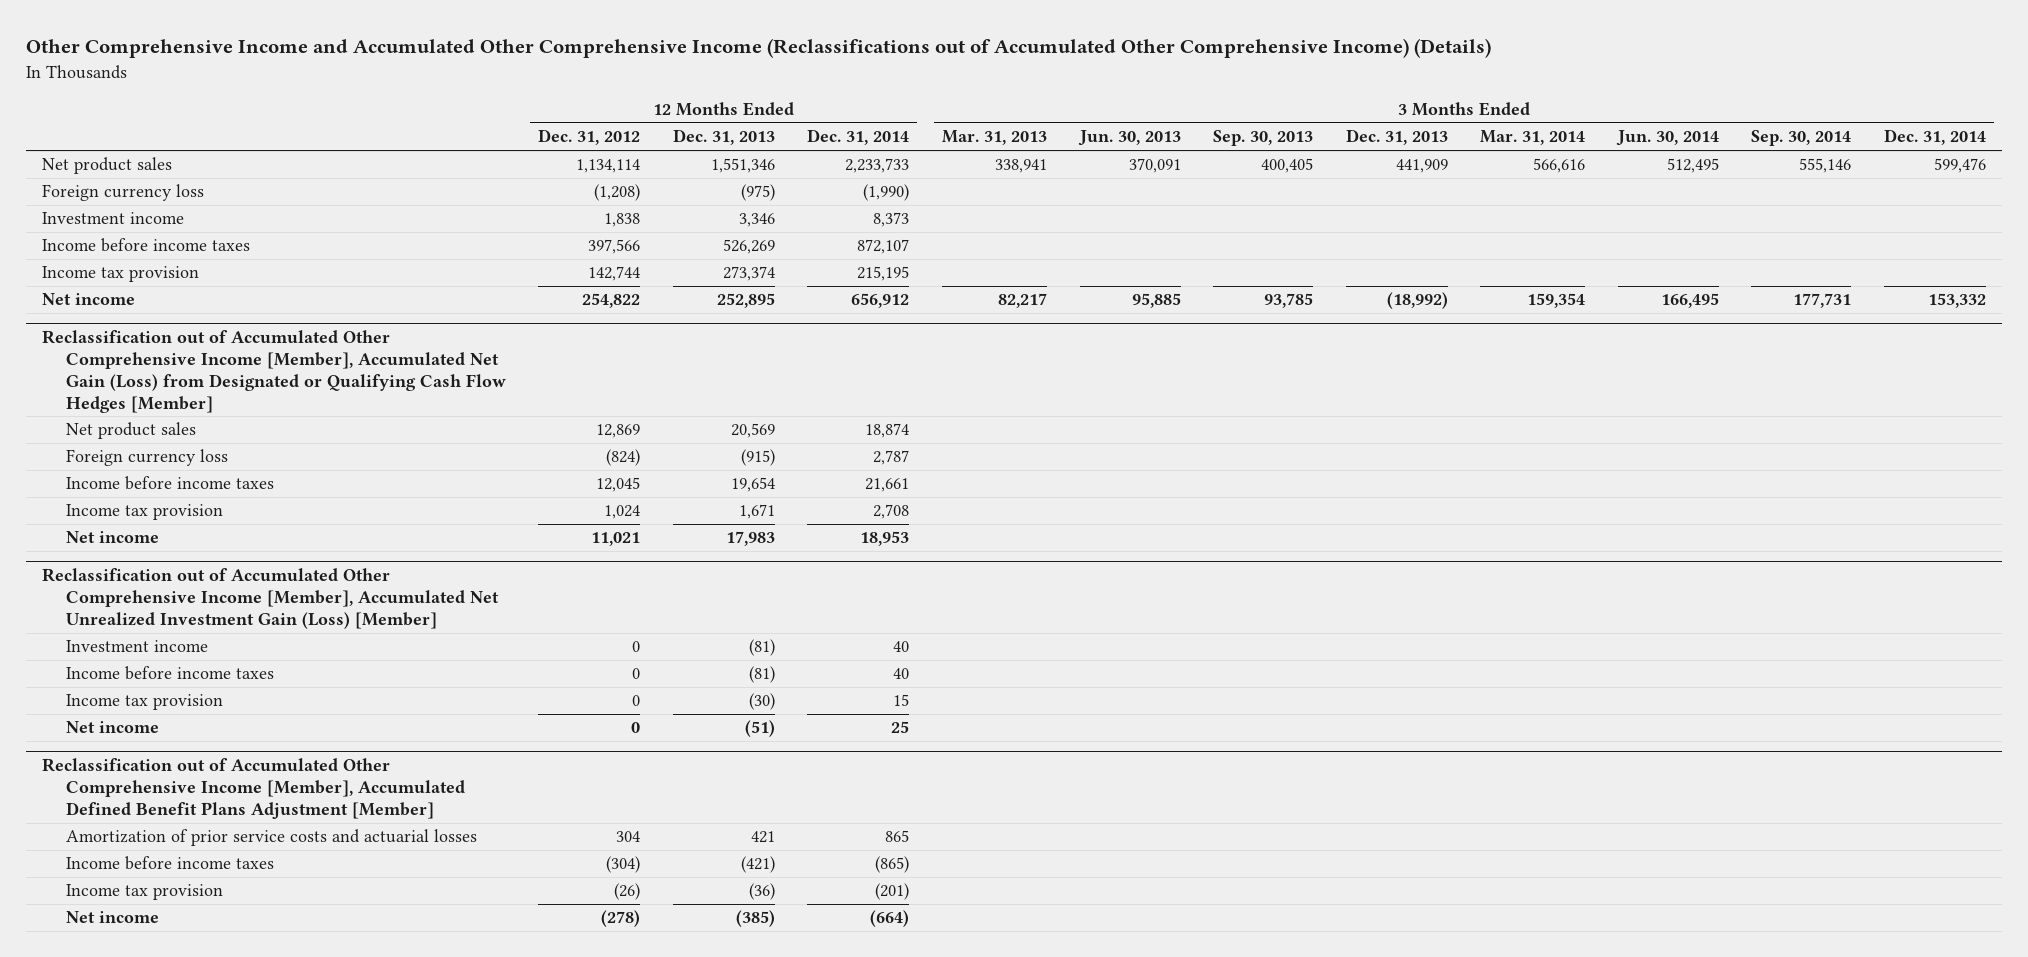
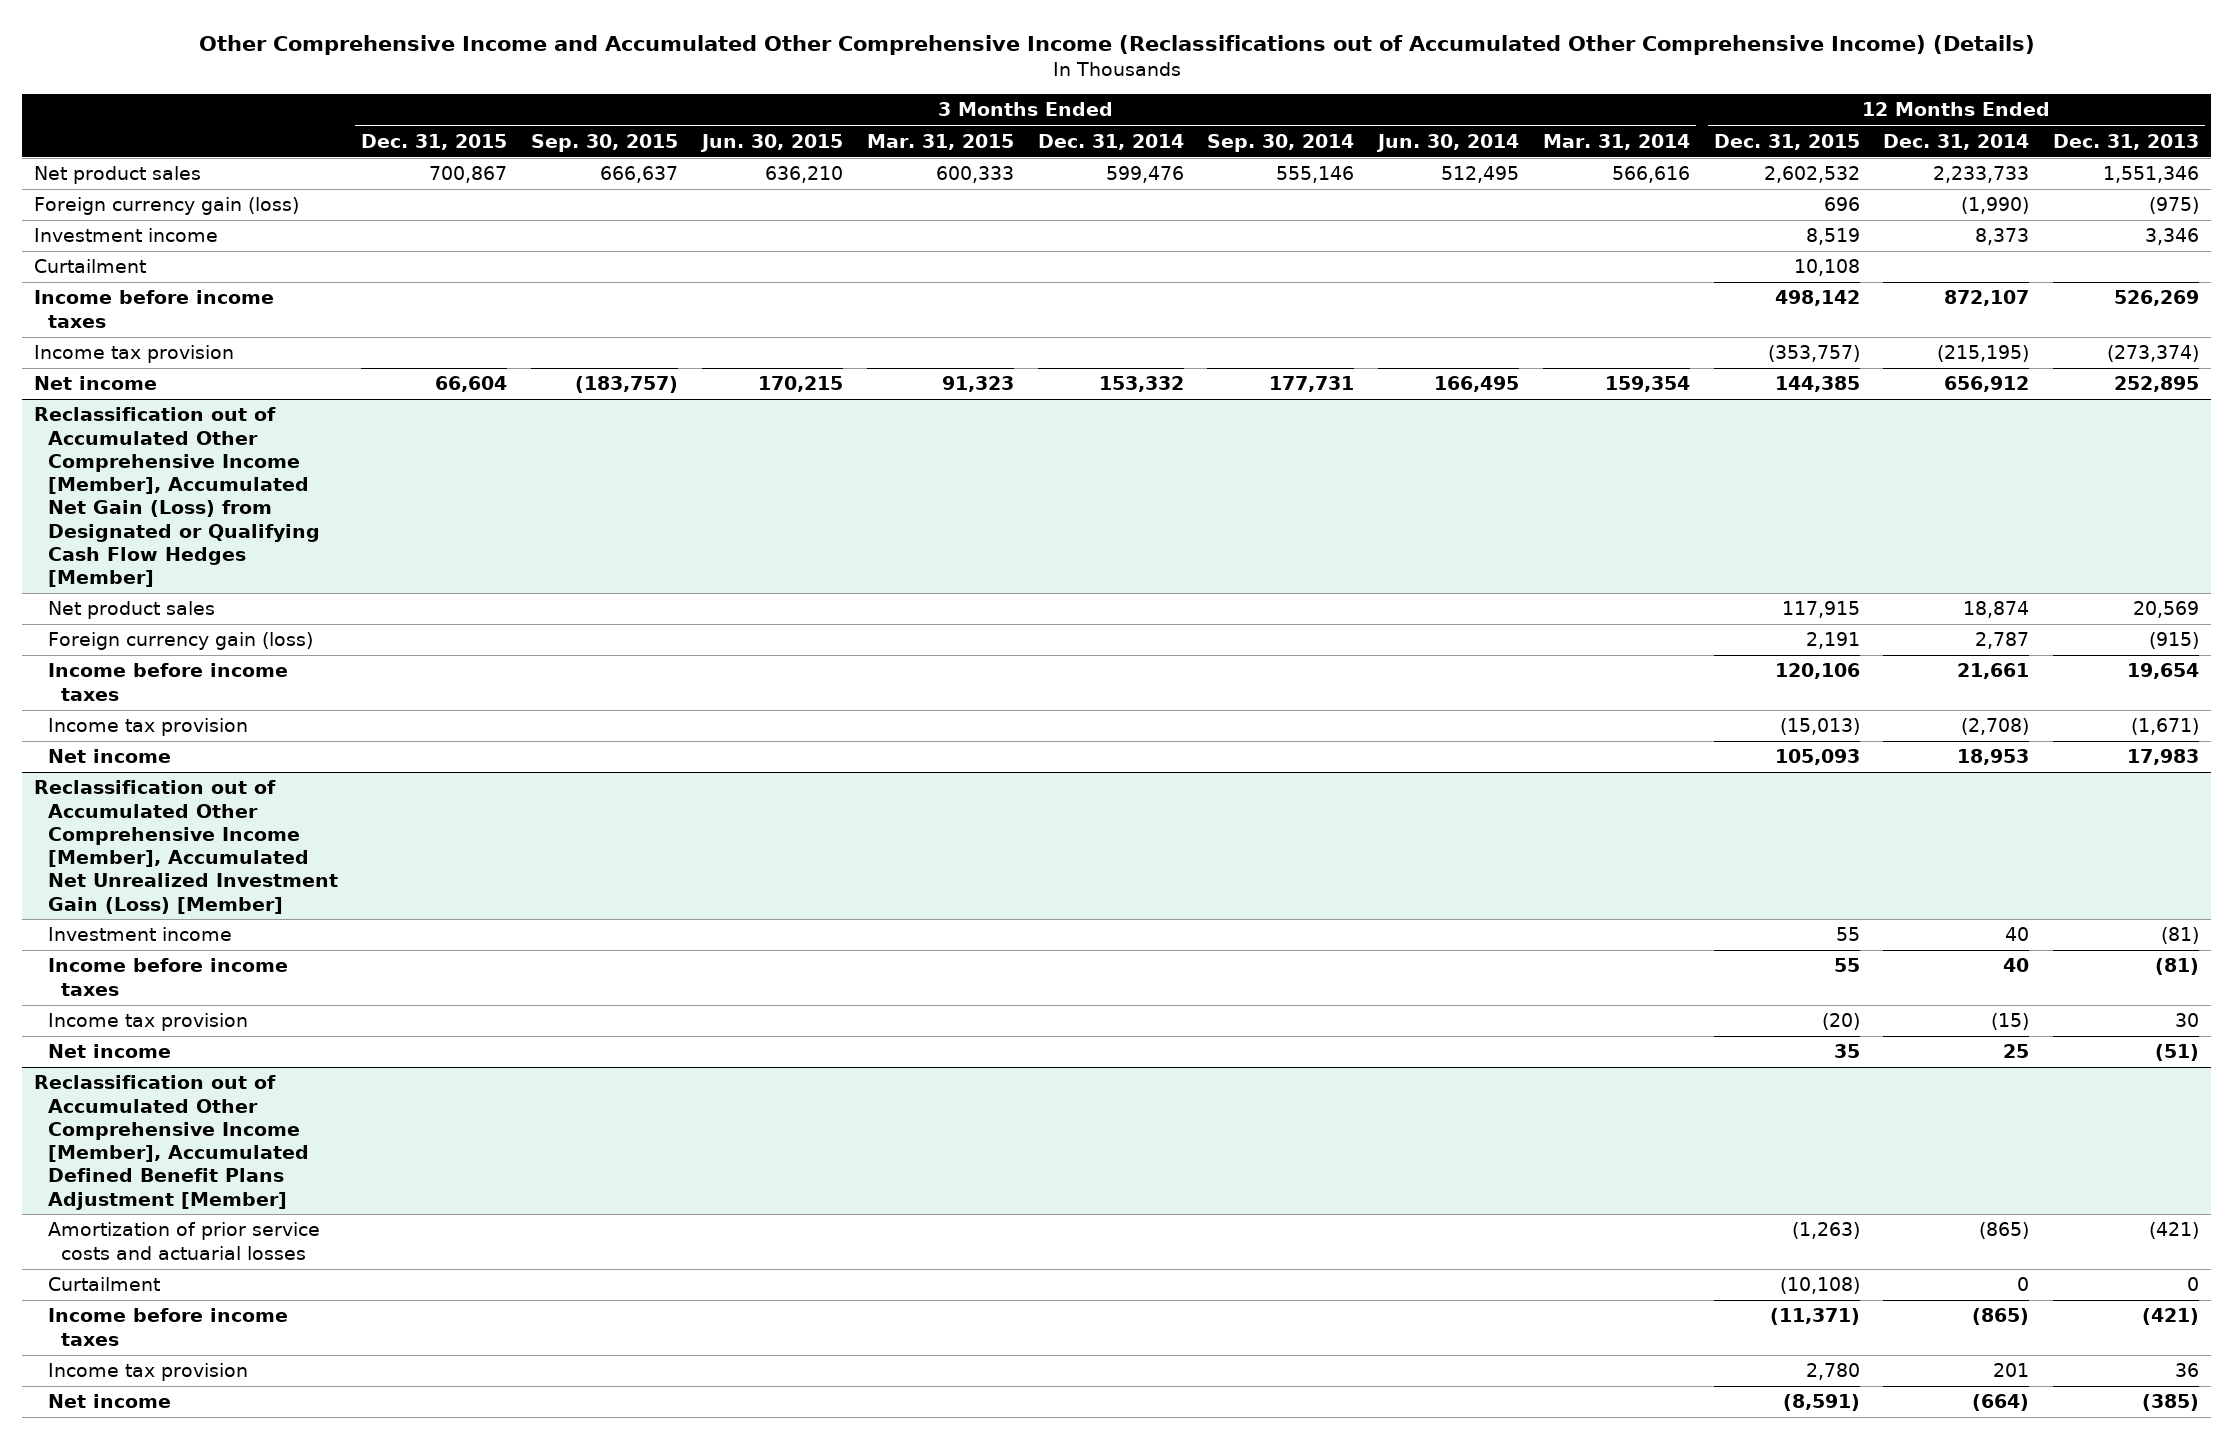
[538,129,641,146] Dec. 31, 2012 -> none
[941,130,1047,146] Mar. 31, 2013 -> none
[1077,130,1181,147] Jun. 30, 2013 -> none
[1213,130,1314,147] Sep. 30, 2013 -> none
[1345,129,1448,146] Dec. 31, 2013 -> none
none -> [361,133,508,150] Dec. 31, 2015
none -> [531,133,679,152] Sep. 30, 2015
none -> [699,133,843,152] Jun. 30, 2015
none -> [866,133,1014,150] Mar. 31, 2015
none -> [1713,133,1860,150] Dec. 31, 2015
[41,184,204,202] Foreign currency loss -> [33,197,299,216] Foreign currency gain (loss)
none -> [33,259,146,274] Curtailment
[722,266,775,282] 273,374 -> [2107,345,2200,363] (273,374)
[857,266,910,282] 215,195 -> [1937,345,2030,363] (215,195)
[65,449,228,467] Foreign currency loss -> [47,632,313,651] Foreign currency gain (loss)
[738,504,775,520] 1,671 -> [2131,718,2200,736] (1,671)
[873,504,910,520] 2,708 -> [1961,718,2030,736] (2,708)
[748,693,775,711] (30) -> [2175,1013,2200,1028] 30
[893,694,910,707] 15 -> [1991,1013,2030,1031] (15)
[750,831,775,844] 421 -> [2149,1222,2200,1240] (421)
[885,830,910,843] 865 -> [1979,1222,2030,1240] (865)
none -> [47,1277,160,1292] Curtailment
[748,883,775,901] (36) -> [2175,1363,2200,1378] 36
[875,883,910,901] (201) -> [1993,1363,2030,1378] 201

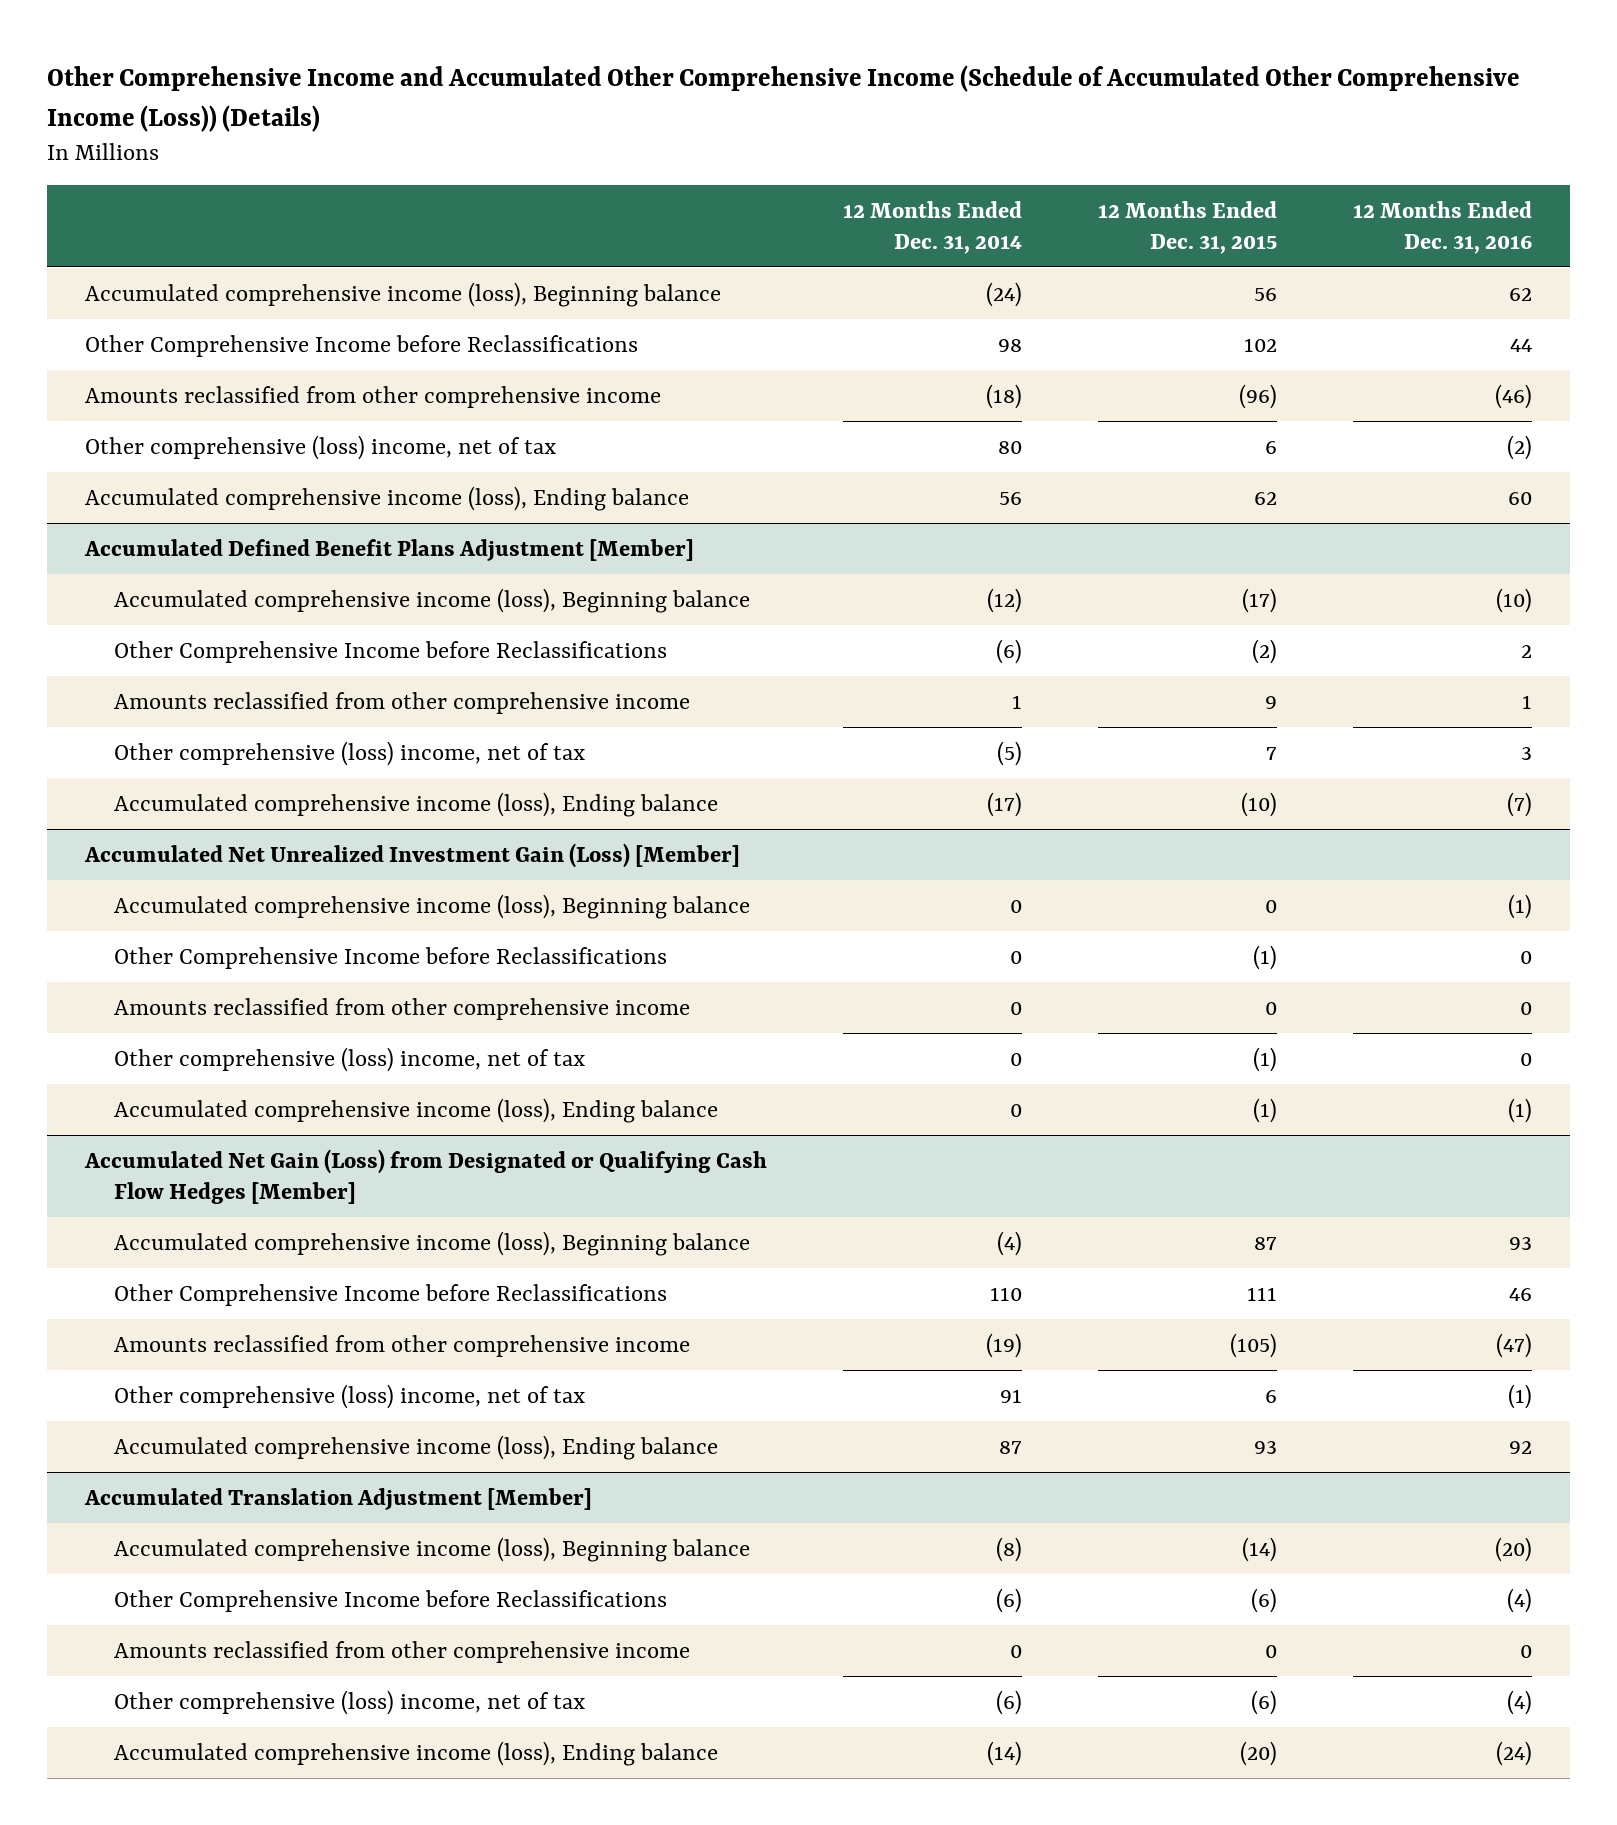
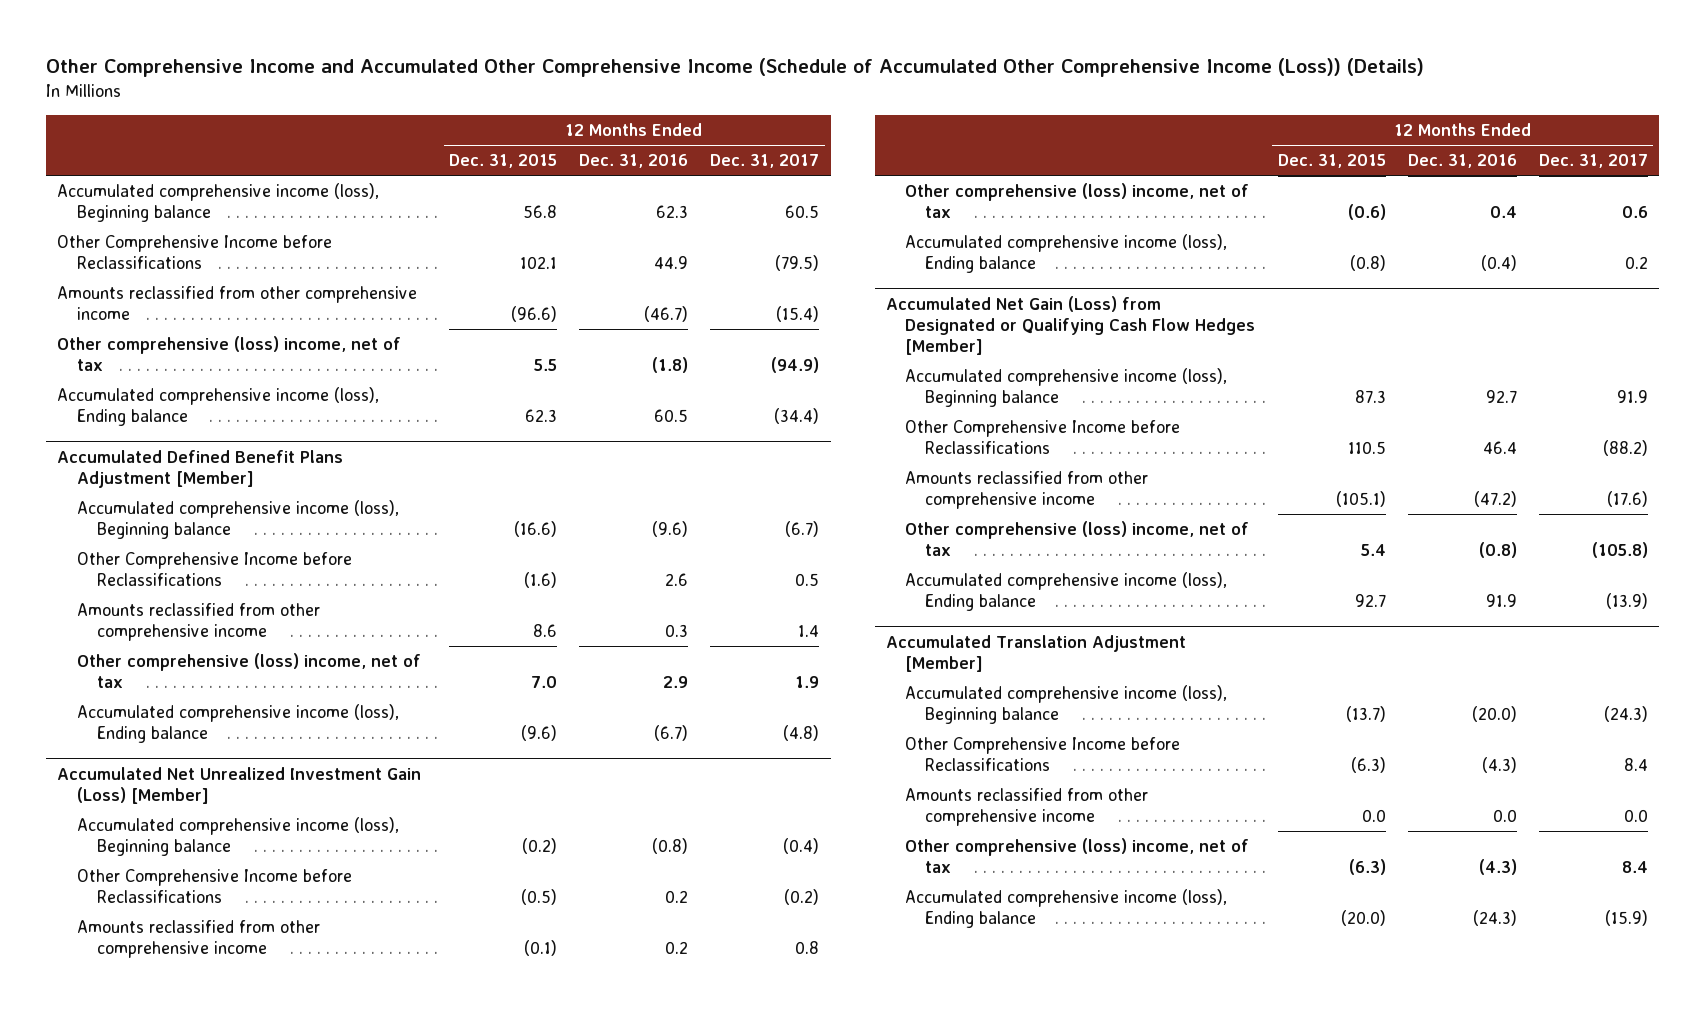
[842,200,1022,254] 12 Months Ended Dec. 31, 2014 -> none
none -> [710,154,820,169] Dec. 31, 2017
[1253,287,1277,301] 56 -> [523,205,558,219] 56.8
[1508,287,1532,301] 62 -> [656,205,689,219] 62.3
[1243,337,1277,352] 102 -> [520,256,558,270] 102.1
[1509,338,1532,352] 44 -> [654,256,689,270] 44.9
[1238,383,1277,409] (96) -> [511,306,558,323] (96.6)
[1494,383,1532,409] (46) -> [644,306,689,323] (46.7)
[1264,440,1277,454] 6 -> [534,359,558,372] 5.5
[1506,434,1532,460] (2) -> [652,357,689,374] (1.8)
[1253,491,1277,505] 62 -> [525,409,558,423] 62.3
[1507,491,1532,505] 60 -> [654,409,689,423] 60.5
[1241,587,1277,613] (17) -> [514,521,558,538] (16.6)
[1495,587,1532,613] (10) -> [652,521,689,538] (9.6)
[1251,638,1277,664] (2) -> [524,572,558,589] (1.6)
[1520,644,1532,658] 2 -> [665,573,689,587] 2.6
[1264,695,1277,709] 9 -> [533,624,558,638] 8.6
[1521,694,1532,709] 1 -> [665,624,689,638] 0.3
[1265,746,1277,760] 7 -> [531,676,558,689] 7.0
[1520,746,1532,760] 3 -> [663,676,689,689] 2.9
[1240,791,1277,817] (10) -> [521,725,558,742] (9.6)
[1506,791,1532,817] (7) -> [654,725,689,742] (6.7)
[1264,899,1277,913] 0 -> [522,838,558,855] (0.2)
[1507,893,1532,919] (1) -> [652,838,689,855] (0.8)
[1252,944,1277,970] (1) -> [521,889,558,906] (0.5)
[1519,950,1532,964] 0 -> [665,890,689,904] 0.2
[1264,1001,1277,1015] 0 -> [524,940,558,957] (0.1)
[1519,1001,1532,1015] 0 -> [665,941,689,955] 0.2
[1252,1046,1277,1072] (1) -> [1347,204,1386,221] (0.6)
[1519,1052,1532,1066] 0 -> [1489,206,1517,219] 0.4
[1252,1097,1277,1123] (1) -> [1349,255,1386,272] (0.8)
[1507,1097,1532,1123] (1) -> [1480,255,1517,272] (0.4)
[1253,1236,1277,1250] 87 -> [1354,390,1386,404] 87.3
[1508,1236,1532,1250] 93 -> [1485,390,1517,404] 92.7
[1246,1286,1277,1301] 111 -> [1347,441,1386,455] 110.5
[1508,1287,1532,1301] 46 -> [1482,441,1517,455] 46.4
[1229,1332,1277,1358] (105) -> [1335,491,1386,508] (105.1)
[1495,1332,1532,1358] (47) -> [1473,491,1517,508] (47.2)
[1264,1389,1277,1403] 6 -> [1360,544,1386,557] 5.4
[1507,1383,1532,1409] (1) -> [1478,542,1517,559] (0.8)
[1253,1440,1277,1454] 93 -> [1354,594,1386,608] 92.7
[1508,1440,1532,1454] 92 -> [1485,594,1517,608] 91.9
[1241,1536,1277,1562] (14) -> [1345,706,1386,723] (13.7)
[1494,1536,1532,1562] (20) -> [1471,706,1517,723] (20.0)
[1250,1587,1277,1613] (6) -> [1350,757,1386,774] (6.3)
[1506,1587,1532,1613] (4) -> [1481,757,1517,774] (4.3)
[1264,1644,1277,1658] 0 -> [1361,809,1386,823] 0.0
[1519,1644,1532,1658] 0 -> [1492,809,1517,823] 0.0
[1250,1689,1277,1715] (6) -> [1348,859,1386,876] (6.3)
[1506,1689,1532,1715] (4) -> [1478,859,1517,876] (4.3)
[1239,1740,1277,1766] (20) -> [1340,910,1386,927] (20.0)
[1495,1740,1532,1766] (24) -> [1472,910,1517,927] (24.3)

